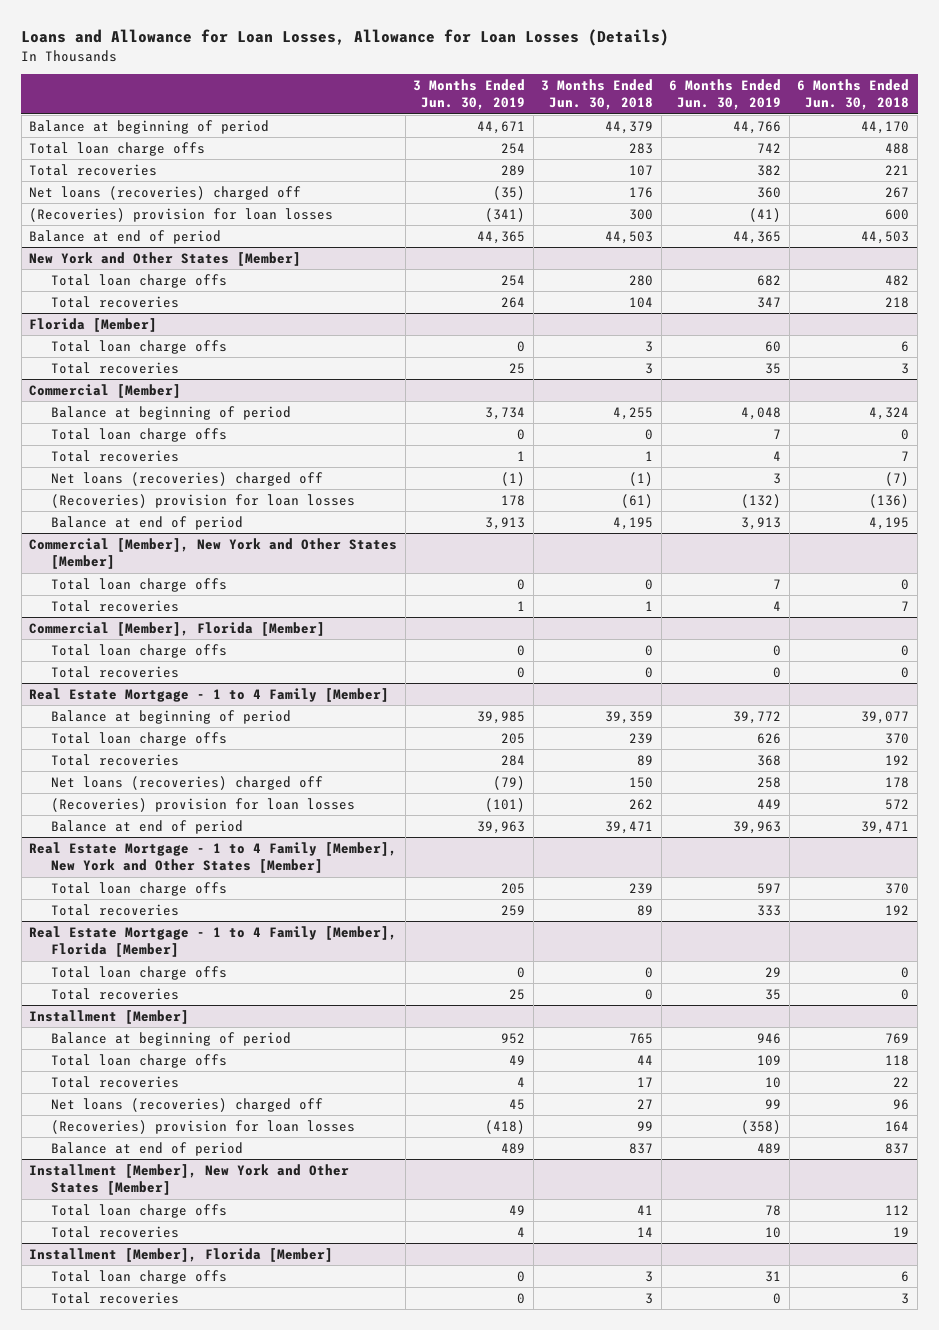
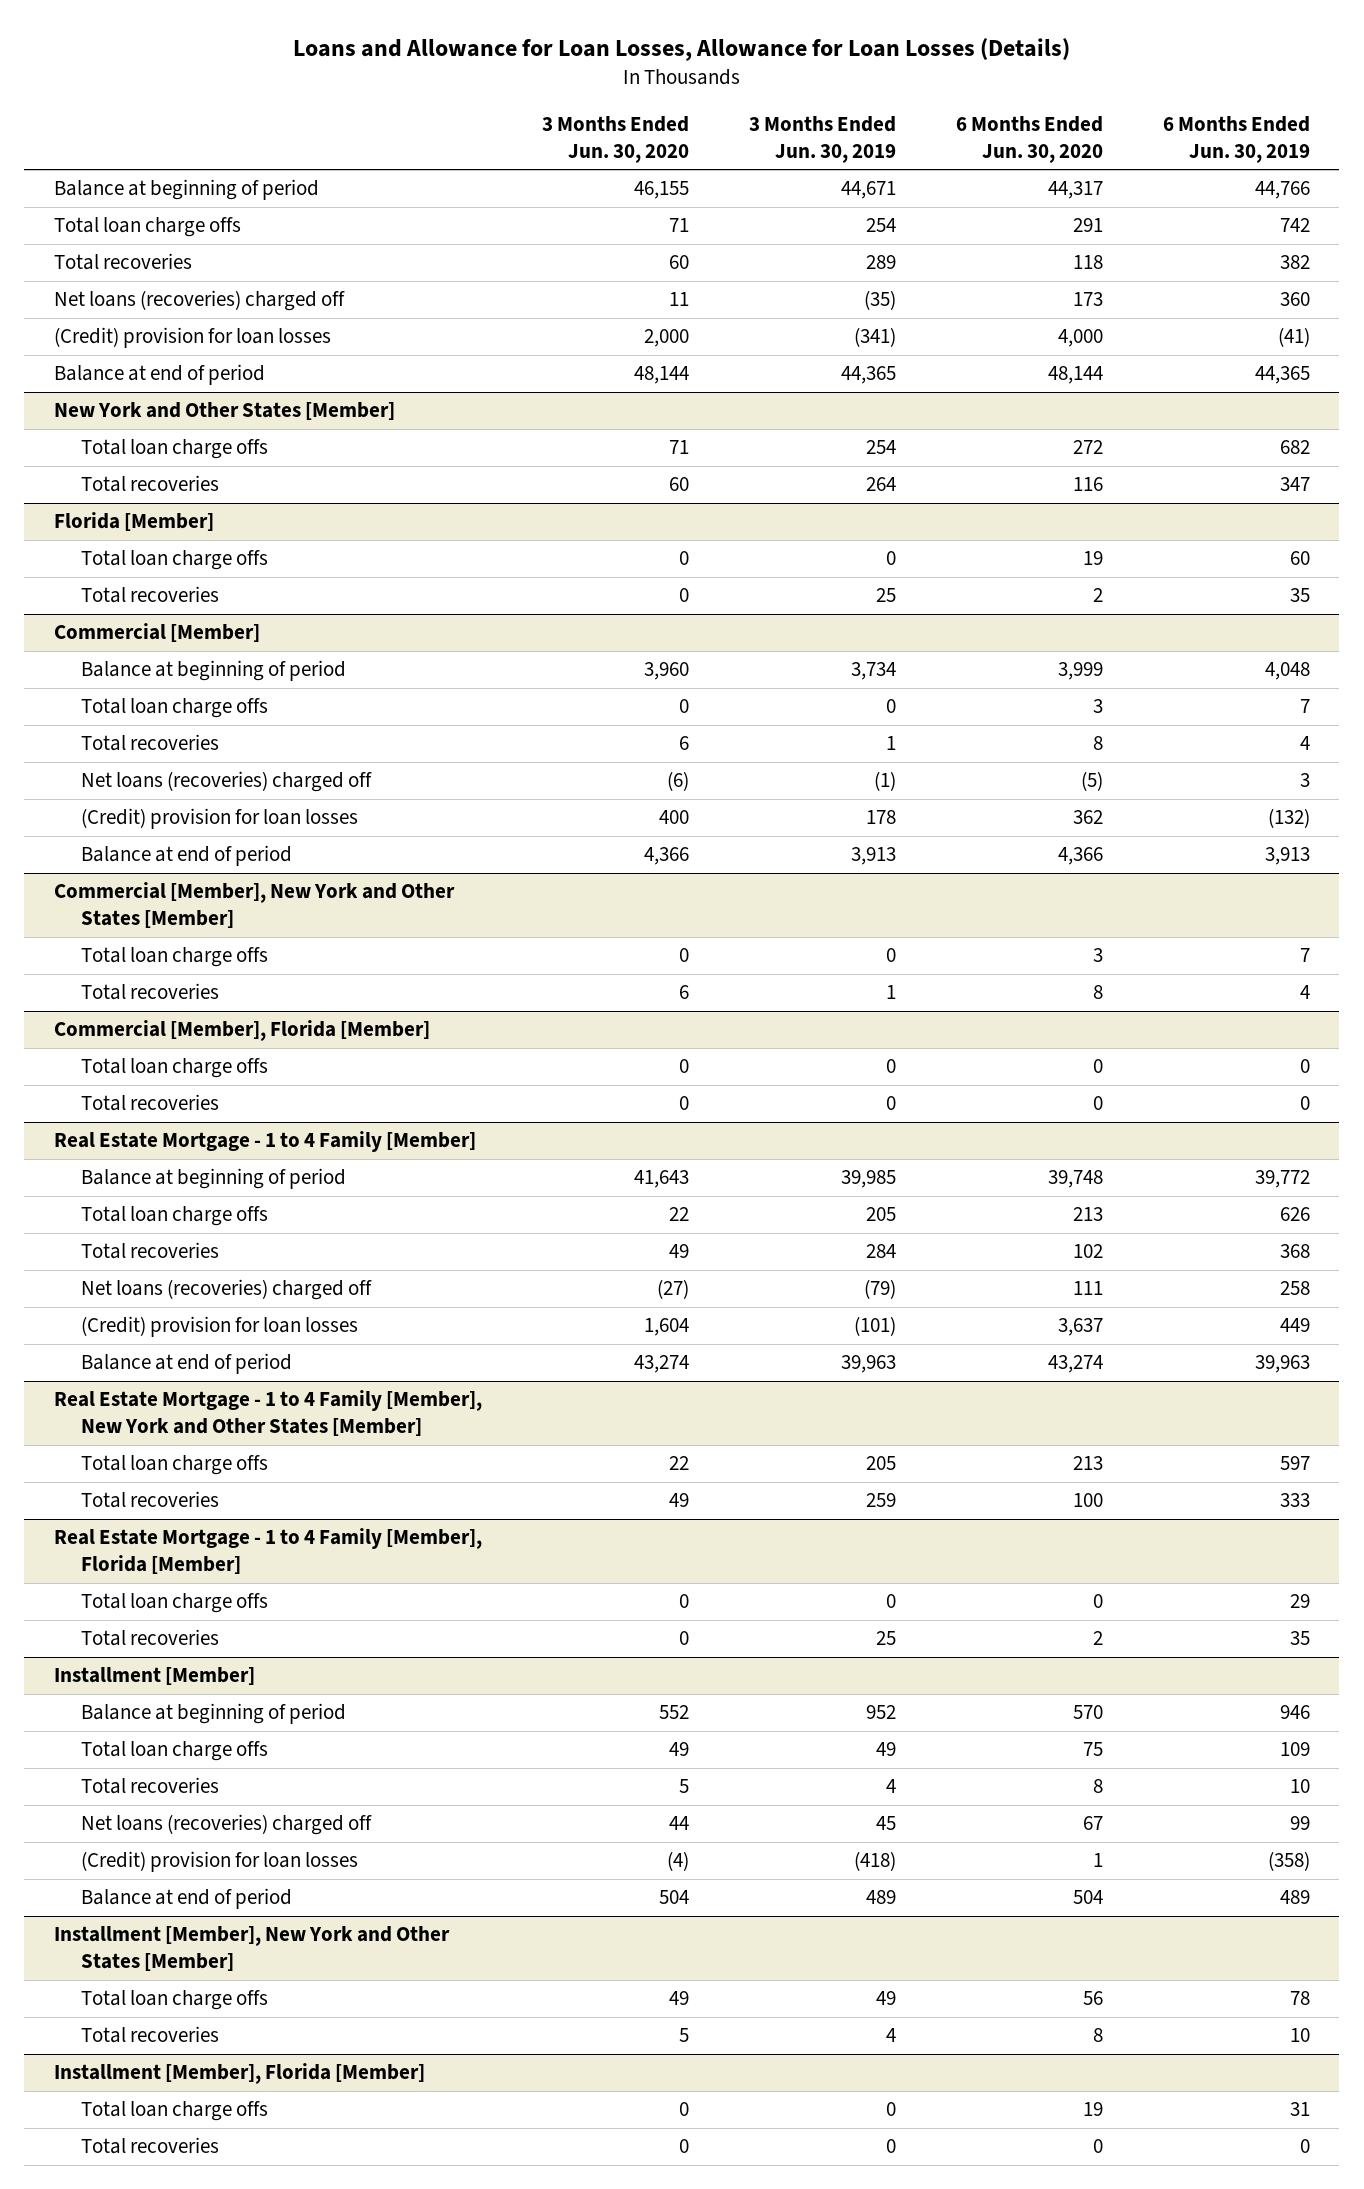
[541,79,654,111] 3 Months Ended Jun. 30, 2018 -> none
[797,79,910,111] 6 Months Ended Jun. 30, 2018 -> none
none -> [541,115,689,163] 3 Months Ended Jun. 30, 2020
none -> [955,115,1103,163] 6 Months Ended Jun. 30, 2020
[29,208,334,223] (Recoveries) provision for loan losses -> [54,327,332,349] (Credit) provision for loan losses
[50,494,355,509] (Recoveries) provision for loan losses -> [81,808,359,830] (Credit) provision for loan losses
[50,798,355,813] (Recoveries) provision for loan losses -> [81,1316,359,1338] (Credit) provision for loan losses
[50,1120,355,1135] (Recoveries) provision for loan losses -> [81,1851,359,1873] (Credit) provision for loan losses

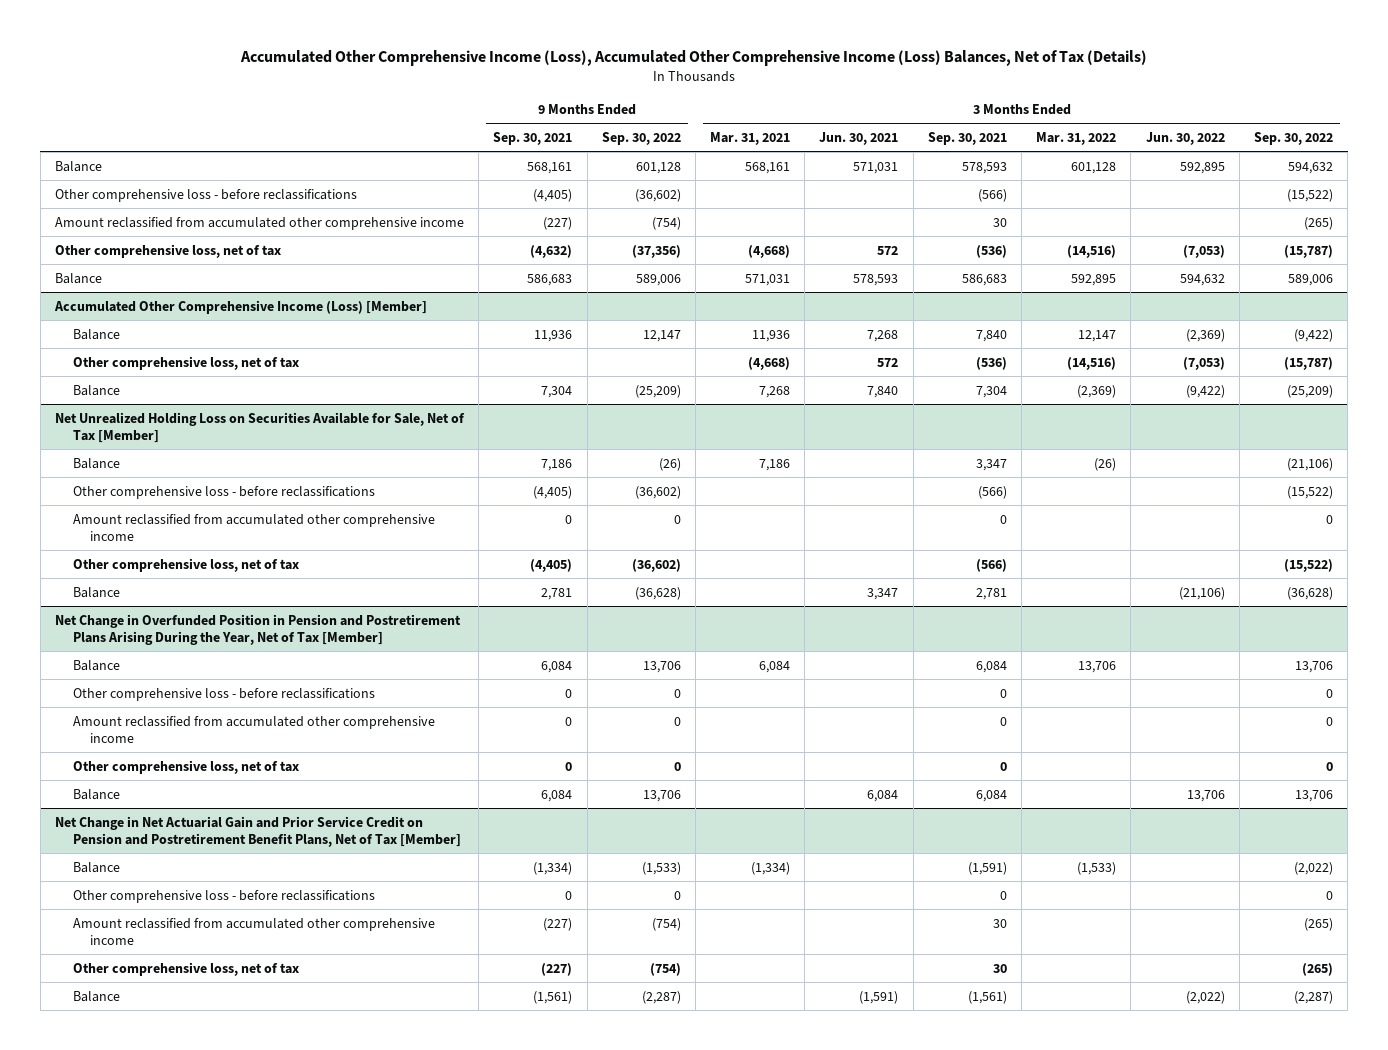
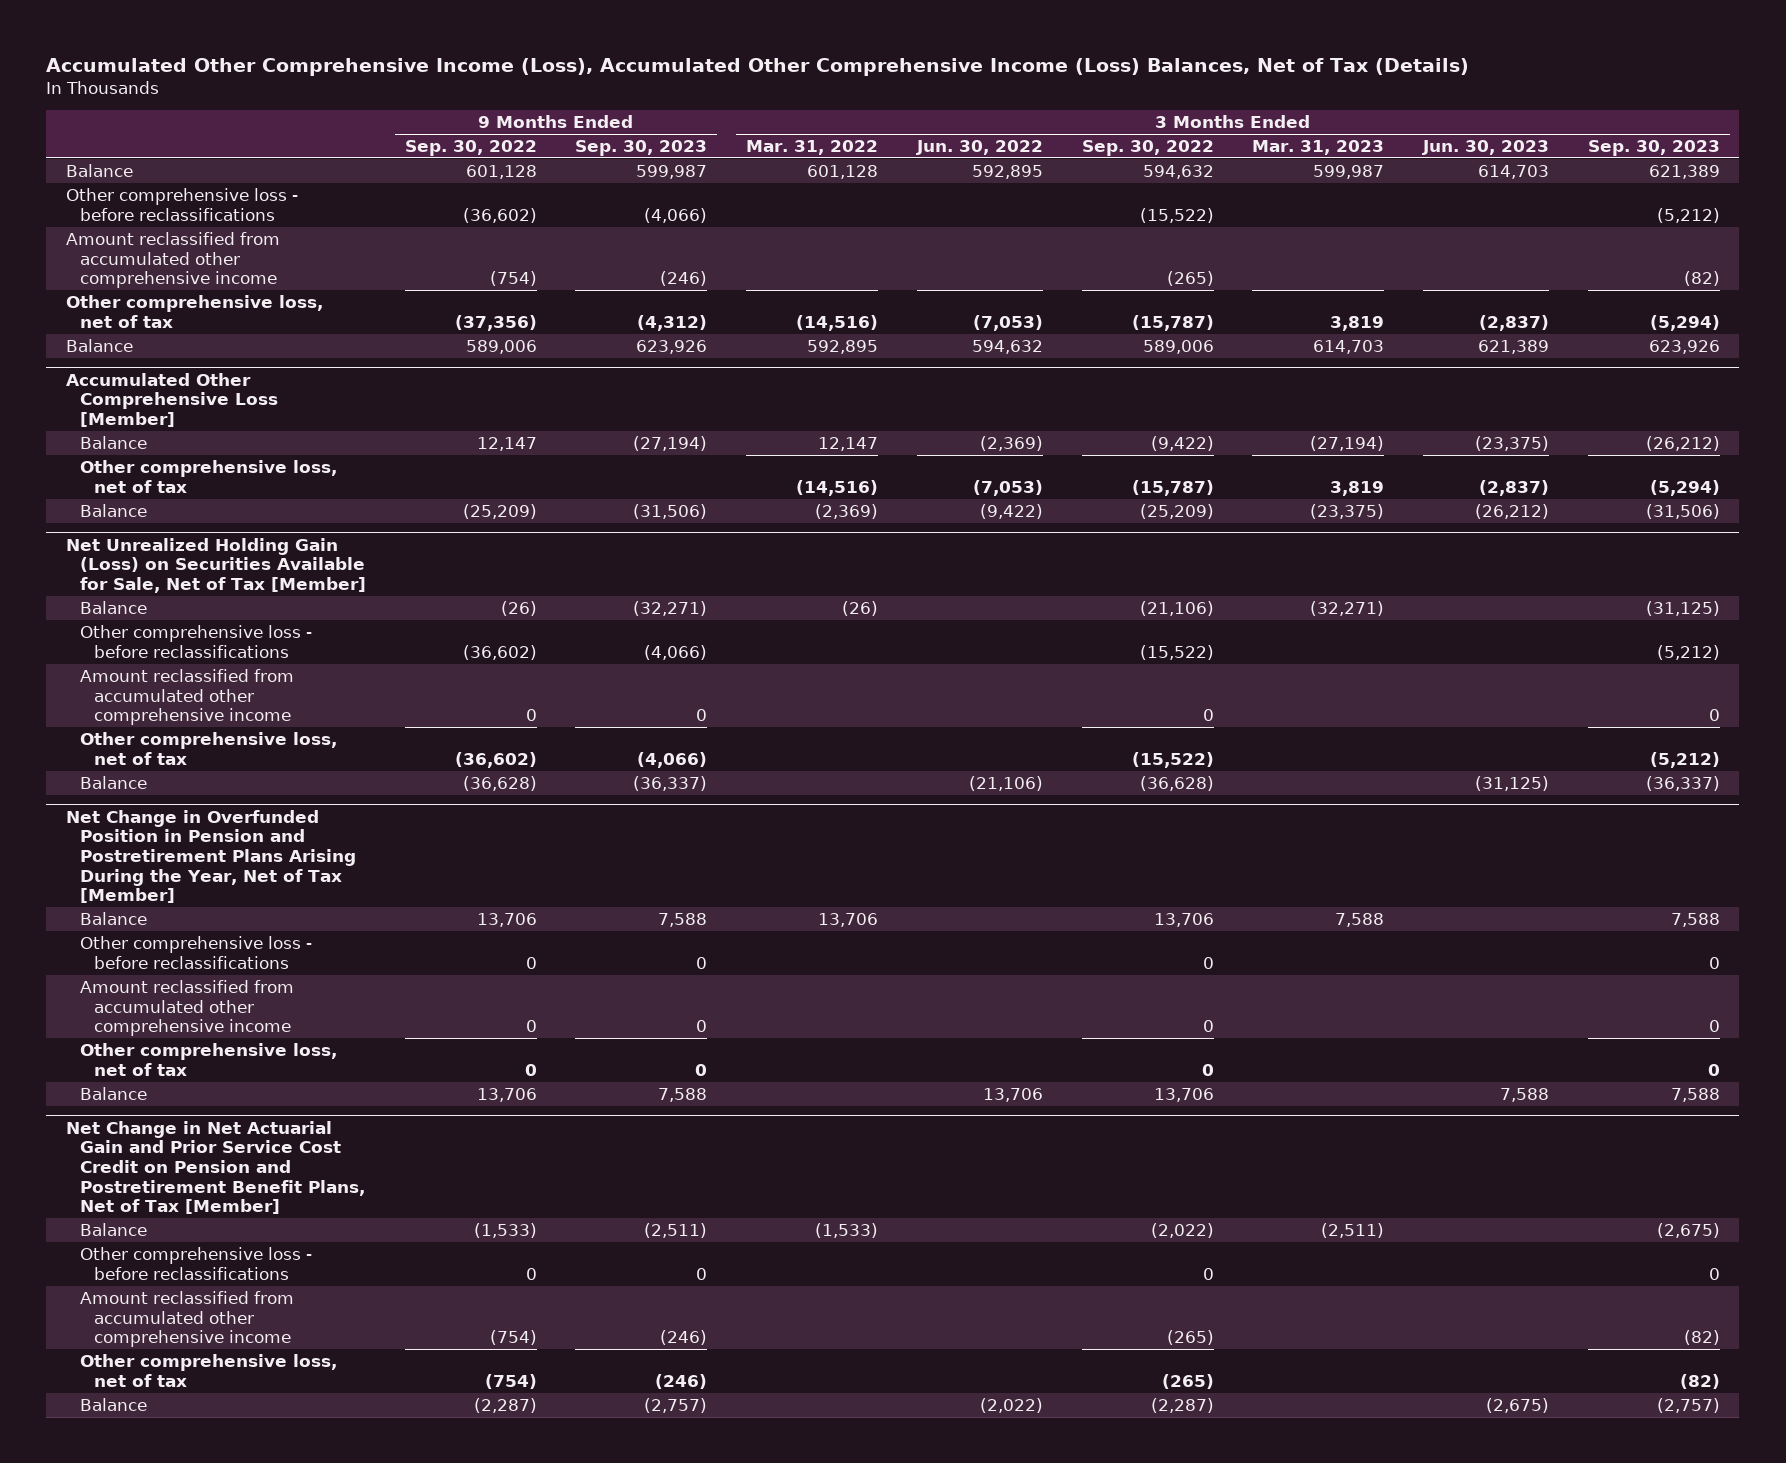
[493,131,573,145] Sep. 30, 2021 -> none
[710,131,791,145] Mar. 31, 2021 -> none
[819,131,899,145] Jun. 30, 2021 -> none
[927,131,1007,145] Sep. 30, 2021 -> none
none -> [575,139,708,156] Sep. 30, 2023
none -> [1252,139,1385,155] Mar. 31, 2023
none -> [1422,139,1550,155] Jun. 30, 2023
none -> [1587,139,1720,156] Sep. 30, 2023
[54,299,428,314] Accumulated Other Comprehensive Income (Loss) [Member] -> [65,372,278,428] Accumulated Other Comprehensive Loss [Member]
[55,411,466,443] Net Unrealized Holding Loss on Securities Available for Sale, Net of Tax [Member] -> [65,537,366,594] Net Unrealized Holding Gain (Loss) on Securities Available for Sale, Net of Tax [Member]
[55,815,461,847] Net Change in Net Actuarial Gain and Prior Service Credit on Pension and Postretirement Benefit Plans, Net of Tax [Member] -> [65,1120,365,1215] Net Change in Net Actuarial Gain and Prior Service Cost Credit on Pension and Postretirement Benefit Plans, Net of Tax [Member]

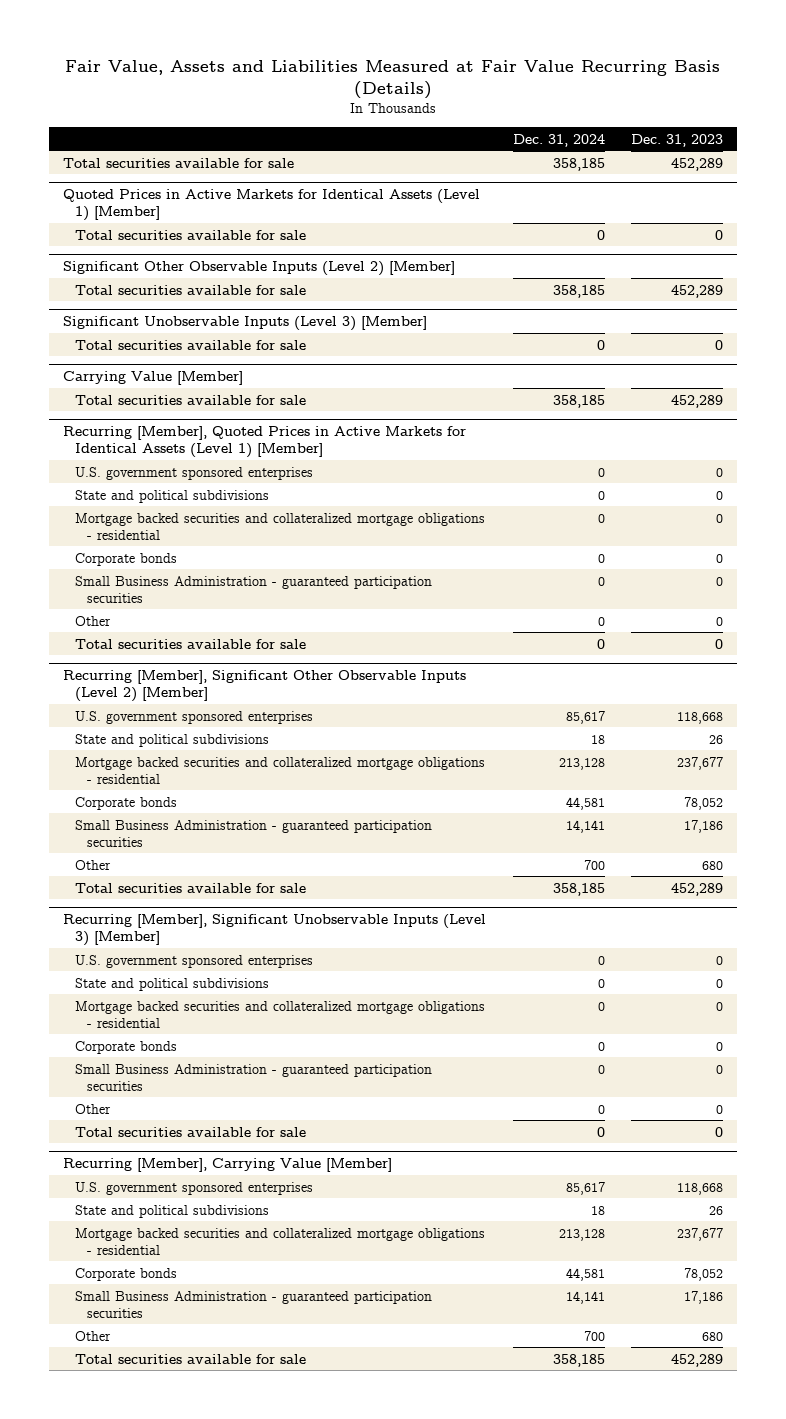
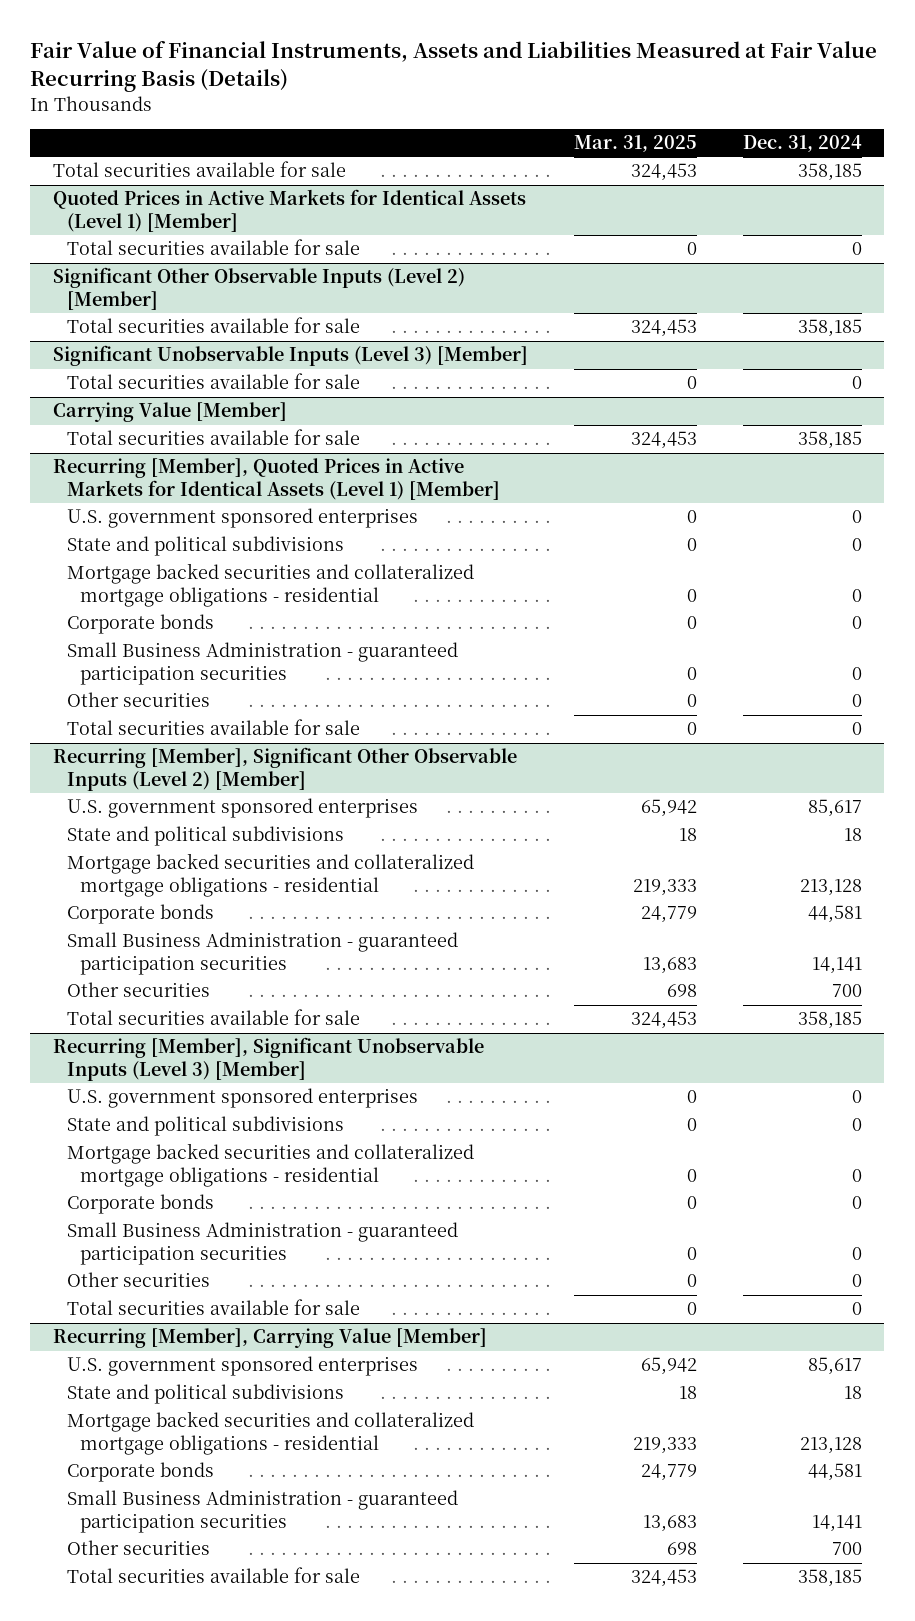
[65,59,721,99] Fair Value, Assets and Liabilities Measured at Fair Value Recurring Basis (Details) -> [30,41,878,93] Fair Value of Financial Instruments, Assets and Liabilities Measured at Fair Value Recurring Basis (Details)
[631,133,724,147] Dec. 31, 2023 -> none
none -> [573,134,697,152] Mar. 31, 2025
[74,615,111,626] Other -> [66,692,210,708] Other securities
[74,859,111,870] Other -> [66,982,210,998] Other securities
[74,1103,111,1114] Other -> [66,1272,210,1288] Other securities
[74,1330,111,1341] Other -> [66,1540,210,1556] Other securities

